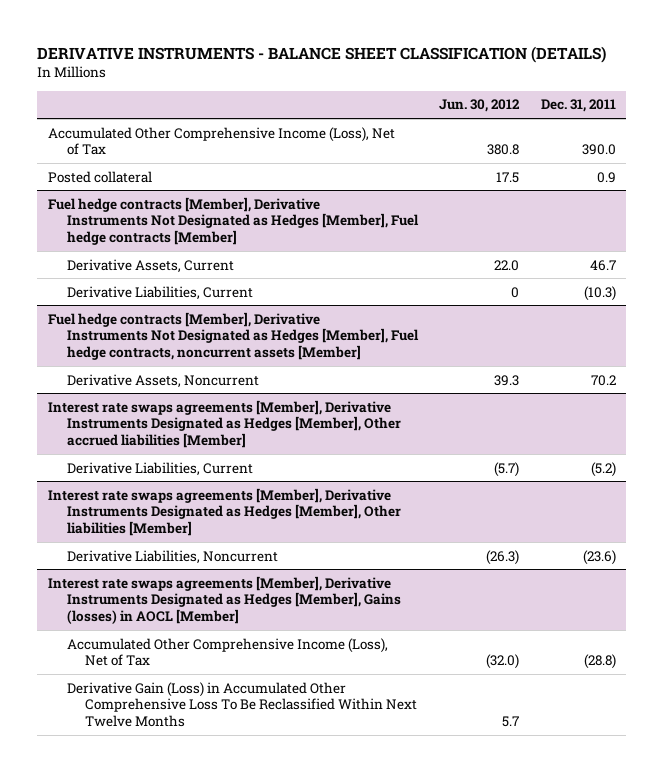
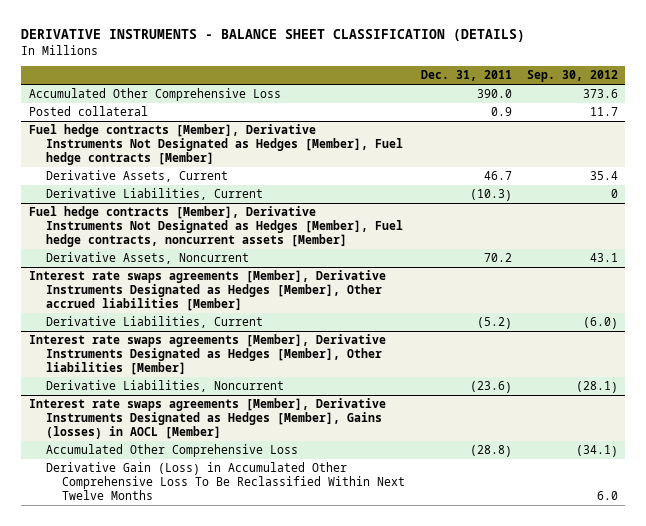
[439,99,521,113] Jun. 30, 2012 -> none
none -> [526,70,618,83] Sep. 30, 2012
[48,126,396,156] Accumulated Other Comprehensive Income (Loss), Net of Tax -> [28,88,281,102] Accumulated Other Comprehensive Loss
[66,637,388,667] Accumulated Other Comprehensive Income (Loss), Net of Tax -> [45,444,298,458] Accumulated Other Comprehensive Loss

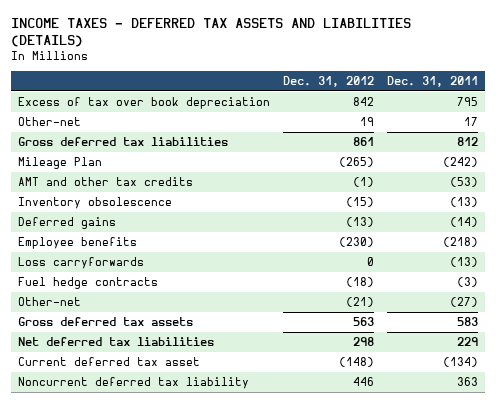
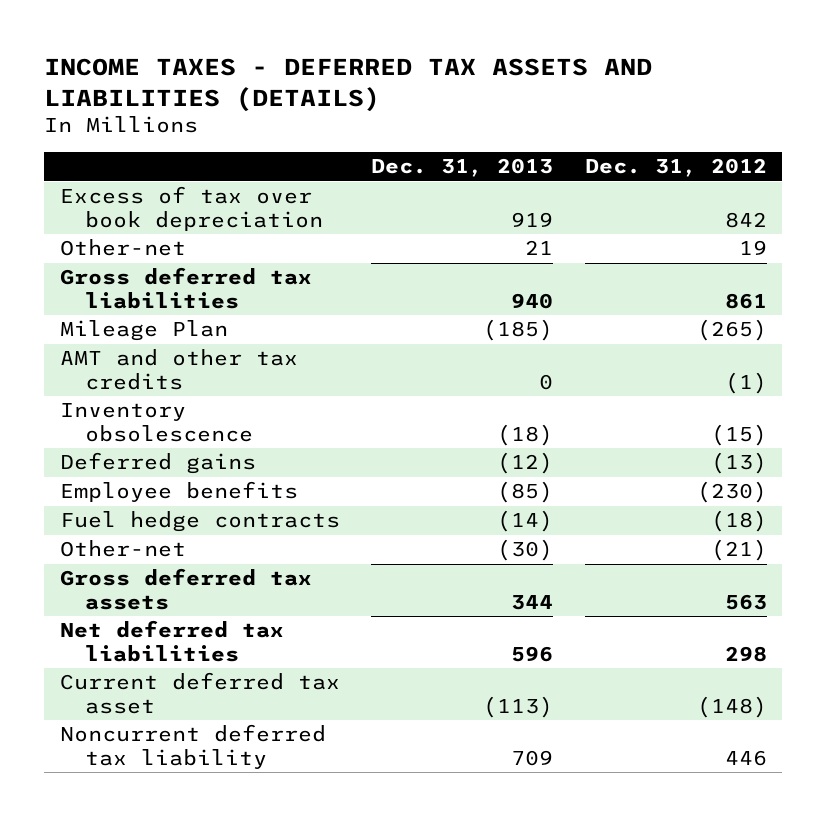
[387,75,479,87] Dec. 31, 2011 -> none
none -> [371,158,554,178] Dec. 31, 2013
[17,257,144,270] Loss carryforwards -> none

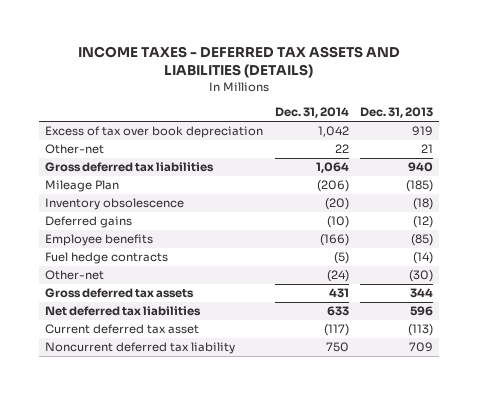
[584,158,767,178] Dec. 31, 2012 -> none
none -> [274,107,349,119] Dec. 31, 2014
[59,349,298,390] AMT and other tax credits -> none

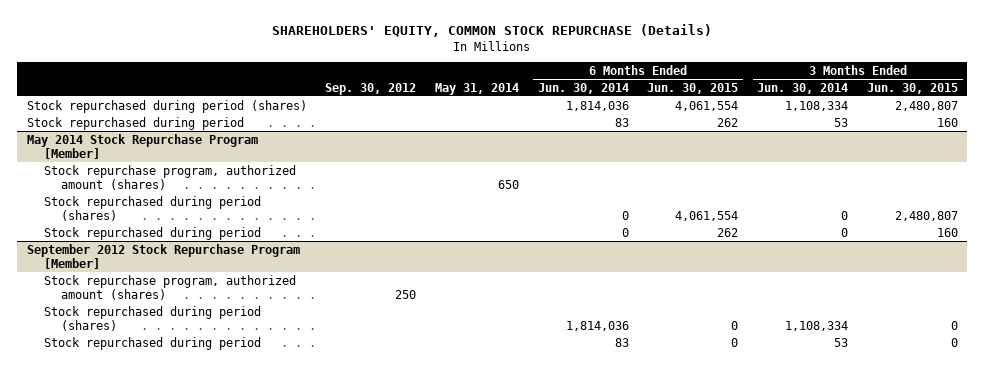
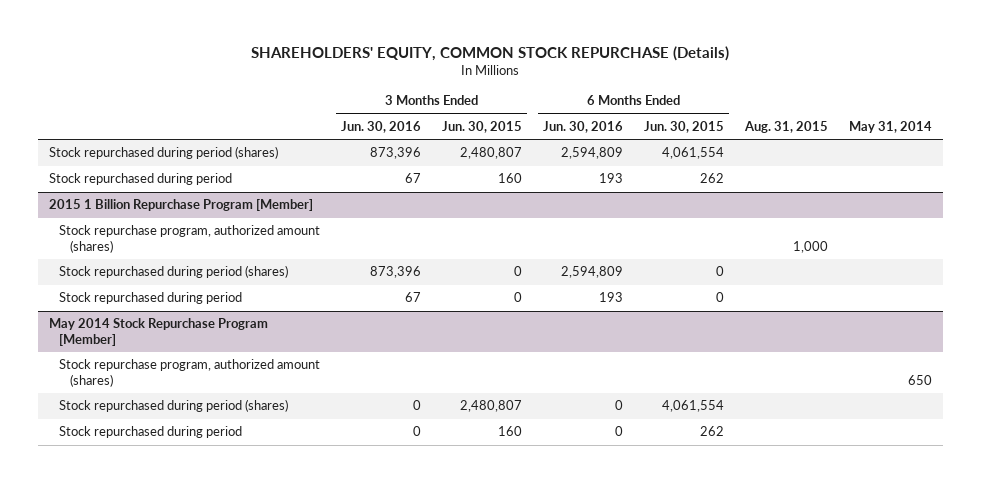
[325,82,417,95] Sep. 30, 2012 -> none
[537,82,629,94] Jun. 30, 2014 -> none
[757,82,849,94] Jun. 30, 2014 -> none
none -> [341,120,422,133] Jun. 30, 2016
none -> [543,120,624,133] Jun. 30, 2016
none -> [744,120,829,133] Aug. 31, 2015
none -> [48,199,313,212] 2015 1 Billion Repurchase Program [Member]
none -> [59,225,321,254] Stock repurchase program, authorized amount (shares)
none -> [59,265,289,279] Stock repurchased during period (shares)
none -> [59,292,243,305] Stock repurchased during period
[26,243,300,269] September 2012 Stock Repurchase Program [Member] -> none
[44,274,297,300] Stock repurchase program, authorized amount (shares) -> none
[44,305,262,331] Stock repurchased during period (shares) -> none
[44,336,262,350] Stock repurchased during period -> none

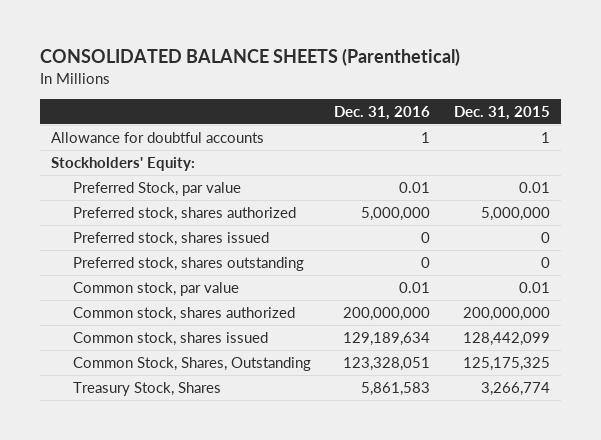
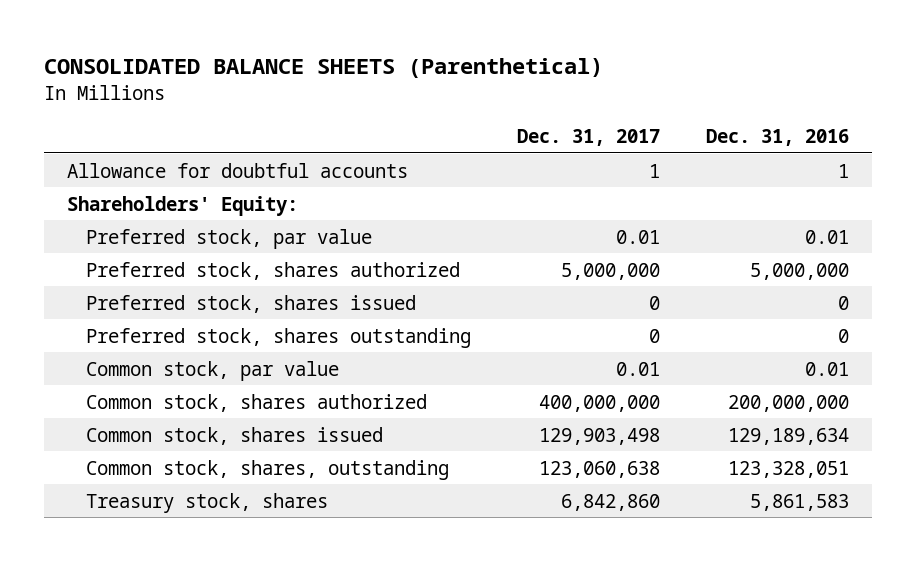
[453,105,550,120] Dec. 31, 2015 -> none
none -> [516,128,660,146] Dec. 31, 2017
[51,156,196,171] Stockholders' Equity: -> [66,195,298,216] Shareholders' Equity:
[72,181,241,196] Preferred Stock, par value -> [86,228,373,249] Preferred stock, par value
[72,356,311,371] Common Stock, Shares, Outstanding -> [86,459,450,480] Common stock, shares, outstanding
[72,381,221,396] Treasury Stock, Shares -> [86,492,329,513] Treasury stock, shares

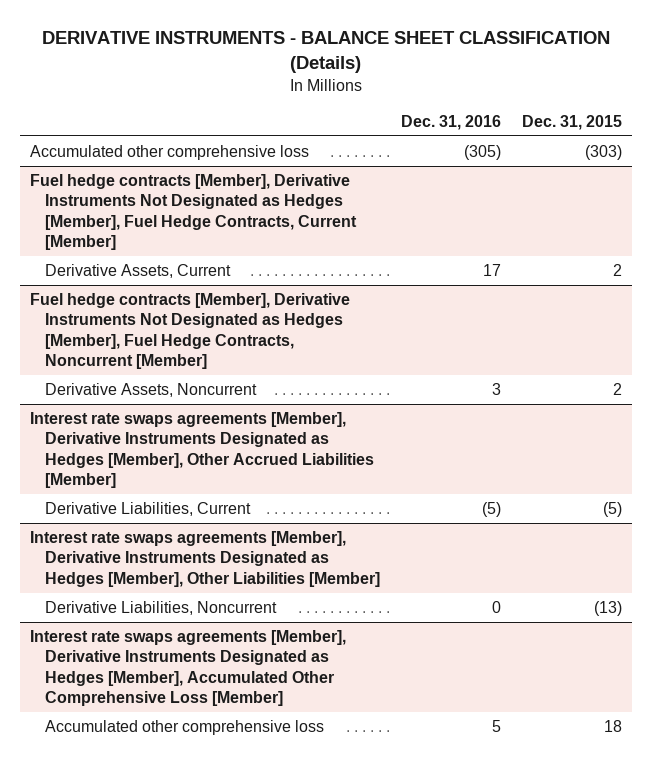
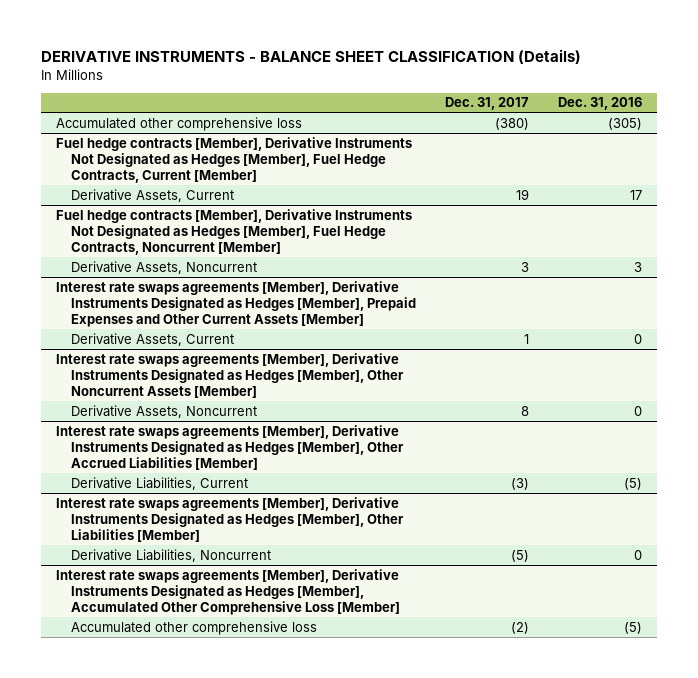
[521,114,622,130] Dec. 31, 2015 -> none
none -> [445,97,530,111] Dec. 31, 2017
none -> [55,280,417,327] Interest rate swaps agreements [Member], Derivative Instruments Designated as Hedges [Member], Prepaid Expenses and Other Current Assets [Member]
none -> [71,332,235,346] Derivative Assets, Current
none -> [55,352,405,398] Interest rate swaps agreements [Member], Derivative Instruments Designated as Hedges [Member], Other Noncurrent Assets [Member]
none -> [71,404,258,418] Derivative Assets, Noncurrent
[491,720,501,733] 5 -> [624,621,643,634] (5)

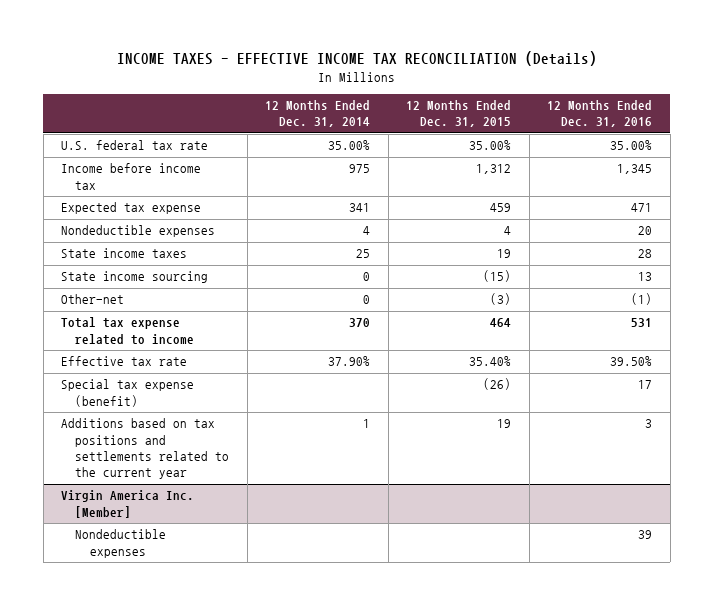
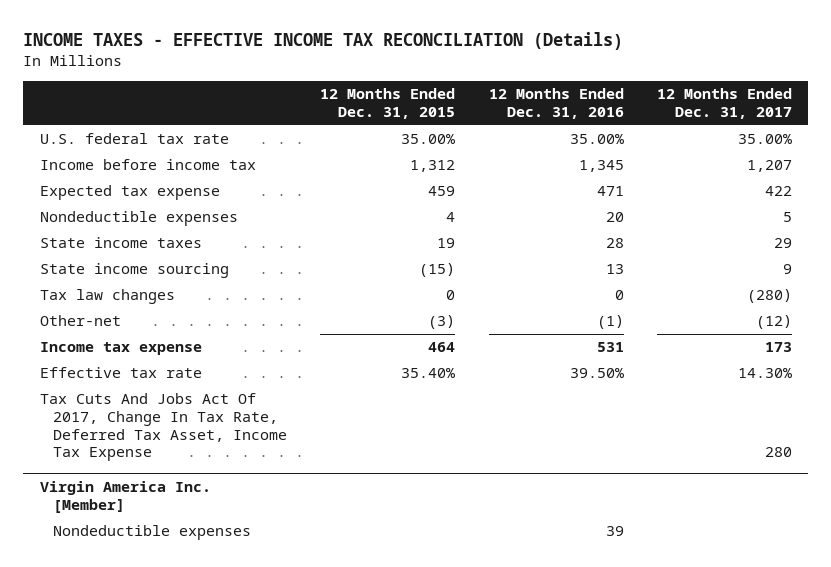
[265,100,371,128] 12 Months Ended Dec. 31, 2014 -> none
none -> [656,88,792,119] 12 Months Ended Dec. 31, 2017
none -> [39,289,175,305] Tax law changes
[61,317,195,345] Total tax expense related to income -> [39,342,202,356] Income tax expense
[61,379,195,407] Special tax expense (benefit) -> none
[61,418,230,480] Additions based on tax positions and settlements related to the current year -> none
none -> [39,393,288,462] Tax Cuts And Jobs Act Of 2017, Change In Tax Rate, Deferred Tax Asset, Income Tax Expense

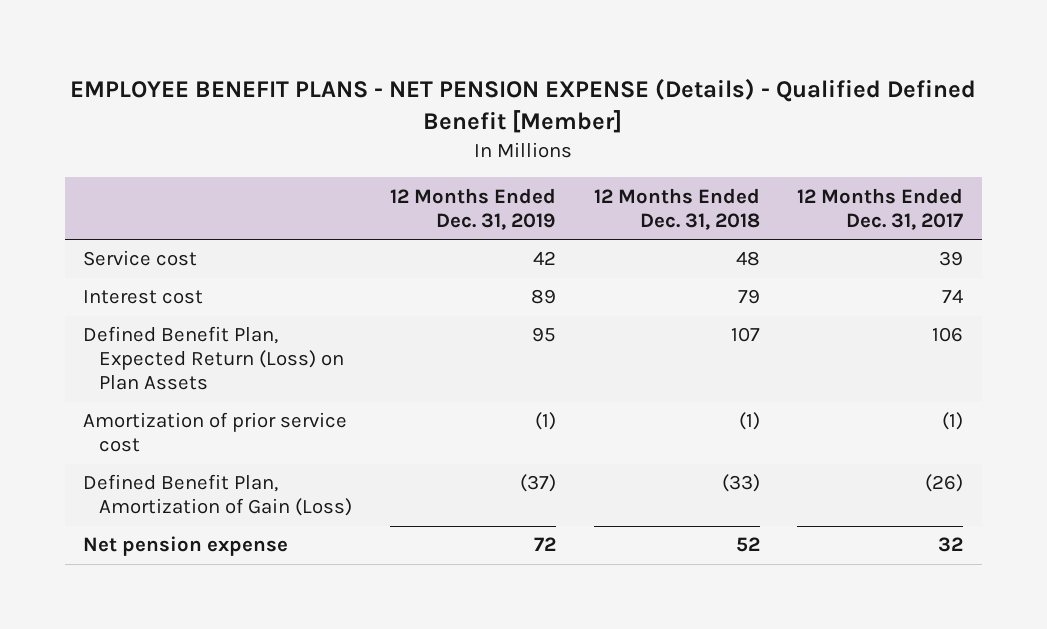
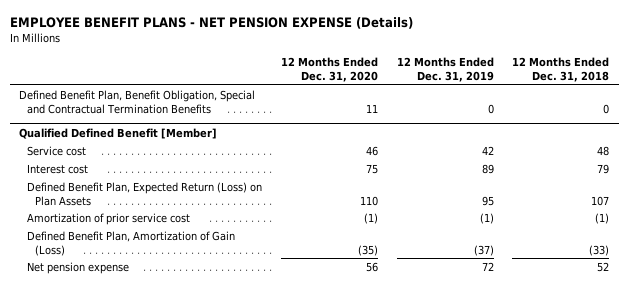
[70,77,977,133] EMPLOYEE BENEFIT PLANS - NET PENSION EXPENSE (Details) - Qualified Defined Benefit [Member] -> [9,17,413,30] EMPLOYEE BENEFIT PLANS - NET PENSION EXPENSE (Details)
[797,187,964,230] 12 Months Ended Dec. 31, 2017 -> none
none -> [280,57,378,82] 12 Months Ended Dec. 31, 2020
none -> [19,89,256,114] Defined Benefit Plan, Benefit Obligation, Special and Contractual Termination Benefits
none -> [19,127,218,139] Qualified Defined Benefit [Member]

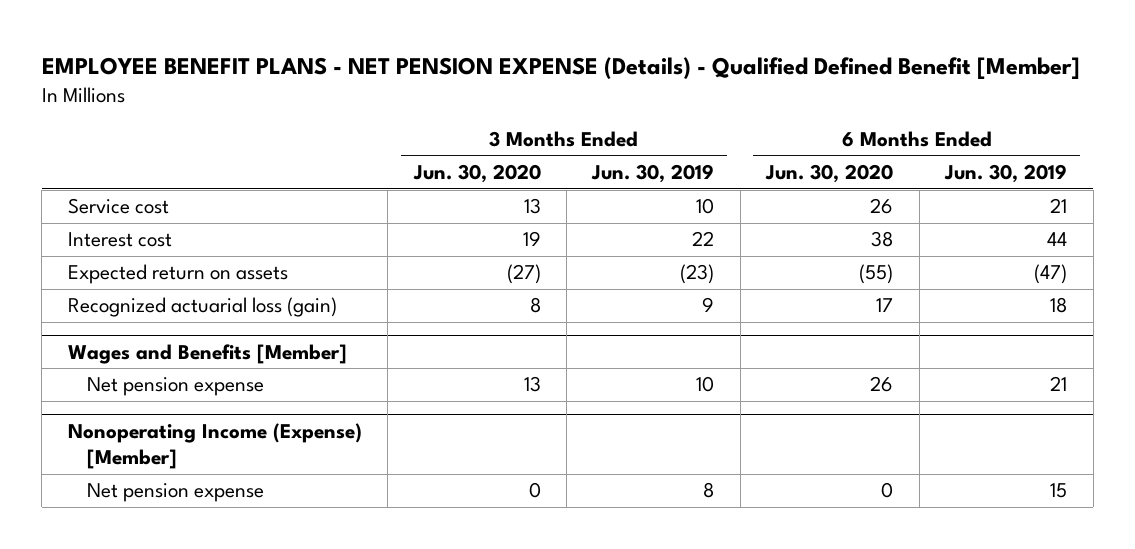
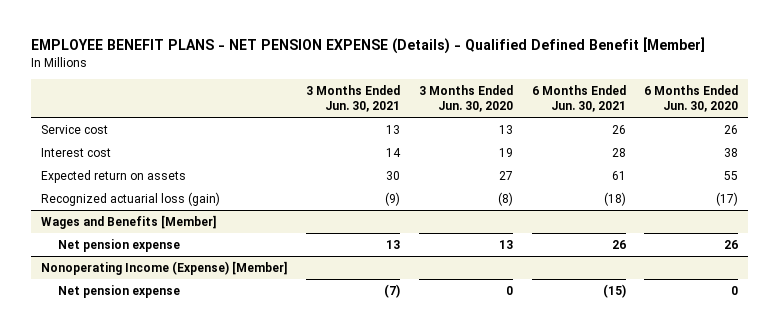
[591,164,715,184] Jun. 30, 2019 -> none
[944,164,1068,184] Jun. 30, 2019 -> none
none -> [306,84,401,113] 3 Months Ended Jun. 30, 2021
none -> [531,84,626,113] 6 Months Ended Jun. 30, 2021
[506,264,541,285] (27) -> [499,170,514,180] 27
[859,264,894,285] (55) -> [724,170,739,180] 55
[529,297,541,314] 8 -> [498,191,514,206] (8)
[876,298,894,313] 17 -> [716,191,739,206] (17)

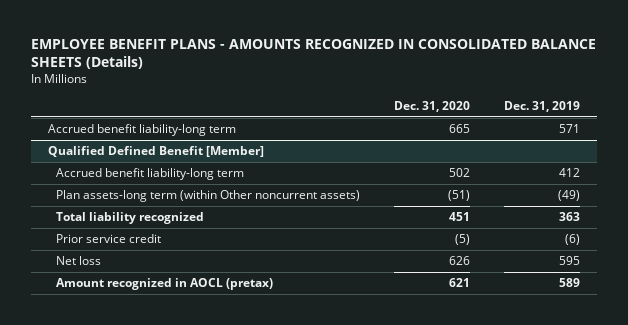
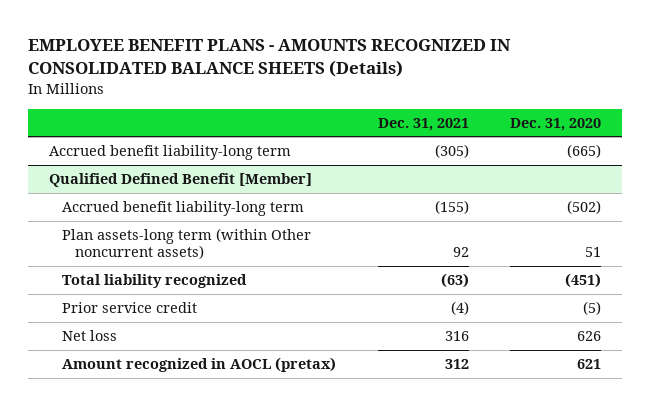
[503,100,580,112] Dec. 31, 2019 -> none
none -> [377,117,469,131] Dec. 31, 2021
[448,124,470,134] 665 -> [567,144,602,159] (665)
[448,168,470,178] 502 -> [567,200,602,215] (502)
[447,190,470,202] (51) -> [585,247,602,258] 51
[448,212,470,222] 451 -> [565,273,602,289] (451)

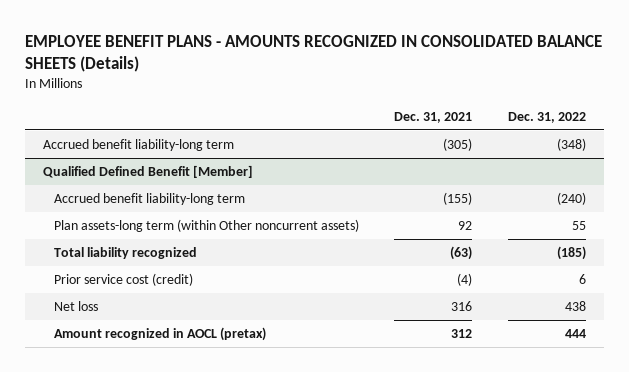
[510,117,602,131] Dec. 31, 2020 -> none
none -> [507,111,586,123] Dec. 31, 2022
[61,302,197,314] Prior service credit -> [53,273,193,287] Prior service cost (credit)

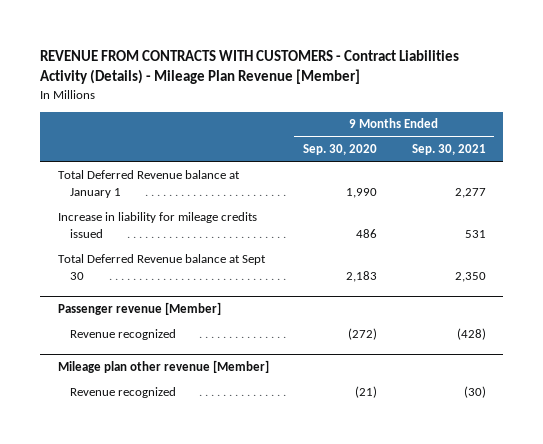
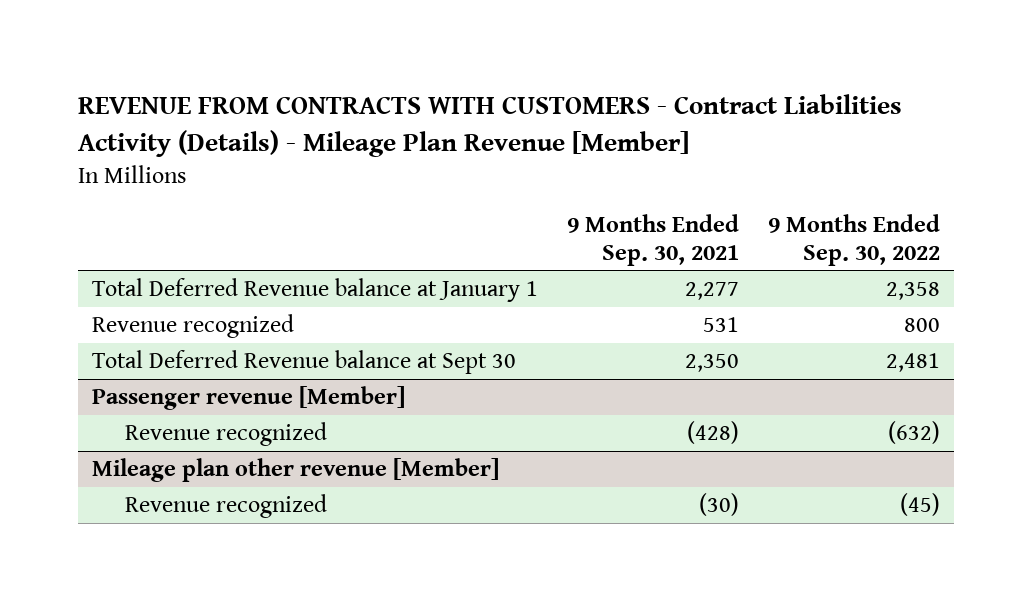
[303,144,378,156] Sep. 30, 2020 -> none
none -> [767,213,940,266] 9 Months Ended Sep. 30, 2022
[57,211,257,238] Increase in liability for mileage credits issued -> [91,314,294,339] Revenue recognized

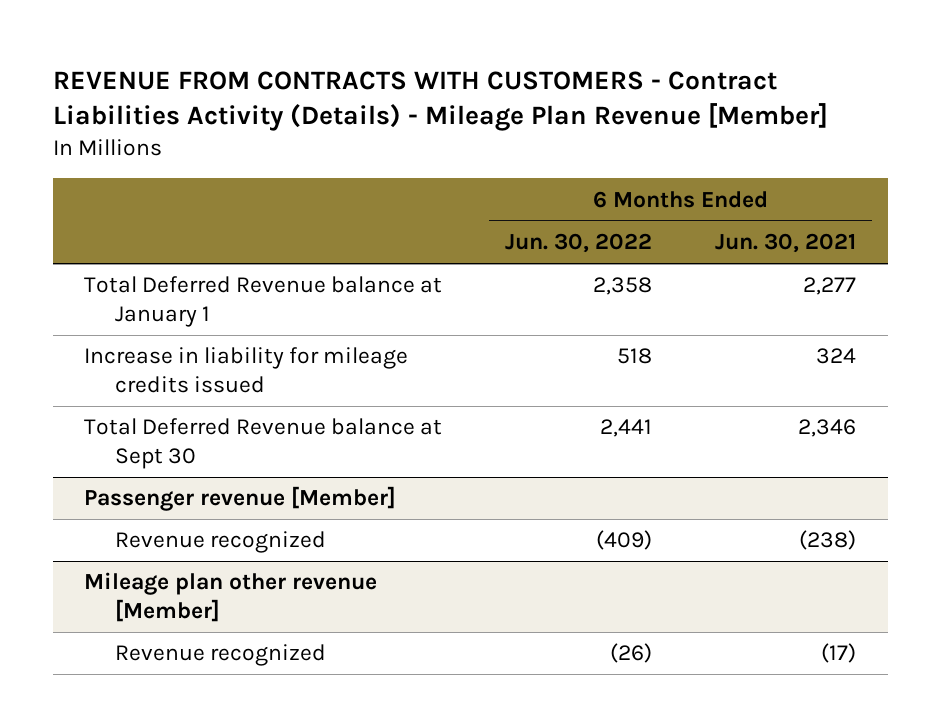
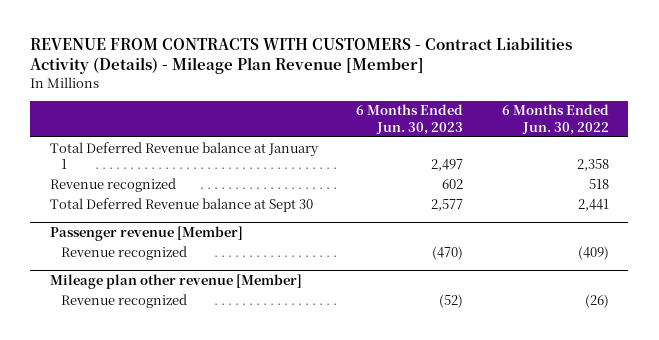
[715,233,857,254] Jun. 30, 2021 -> none
none -> [356,104,464,135] 6 Months Ended Jun. 30, 2023
[84,347,409,394] Increase in liability for mileage credits issued -> [49,177,176,192] Revenue recognized

